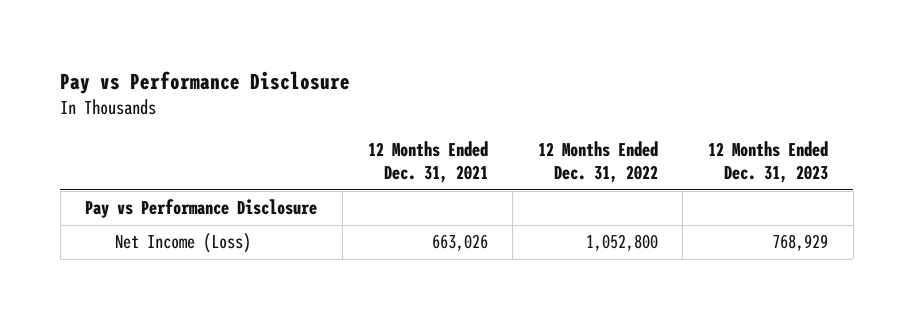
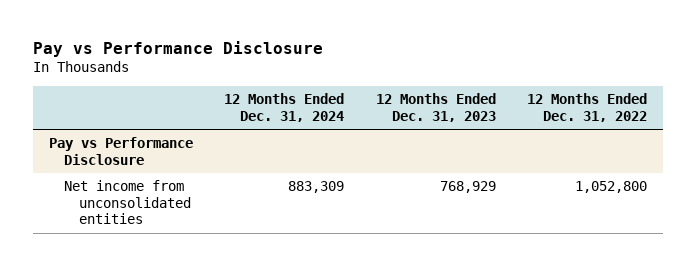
[367,141,488,184] 12 Months Ended Dec. 31, 2021 -> none
none -> [224,93,345,122] 12 Months Ended Dec. 31, 2024
[115,233,252,254] Net Income (Loss) -> [63,180,192,225] Net income from unconsolidated entities

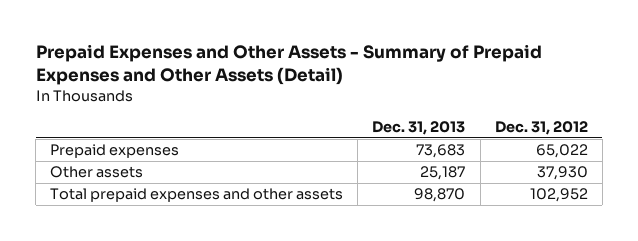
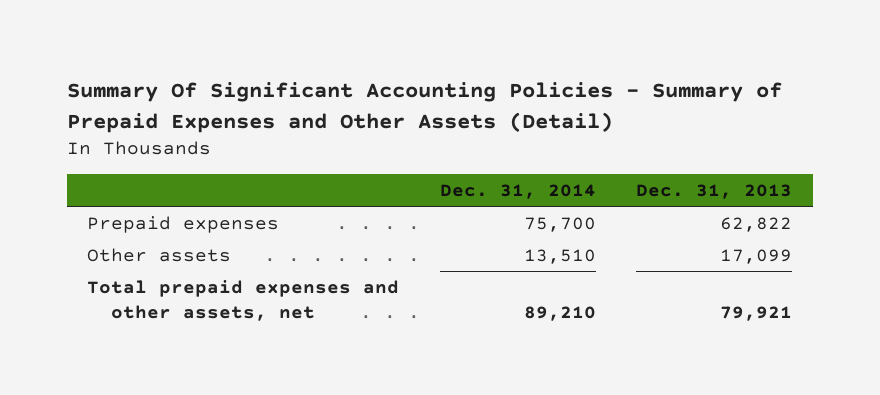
[35,44,542,86] Prepaid Expenses and Other Assets - Summary of Prepaid Expenses and Other Assets (Detail) -> [67,82,783,133] Summary Of Significant Accounting Policies - Summary of Prepaid Expenses and Other Assets (Detail)
[494,120,588,135] Dec. 31, 2012 -> none
none -> [439,183,596,199] Dec. 31, 2014
[416,144,466,159] 73,683 -> [720,216,793,232] 62,822
[420,166,466,181] 25,187 -> [720,248,793,264] 17,099
[50,188,344,203] Total prepaid expenses and other assets -> [87,279,400,321] Total prepaid expenses and other assets, net
[414,188,466,203] 98,870 -> [720,305,793,321] 79,921

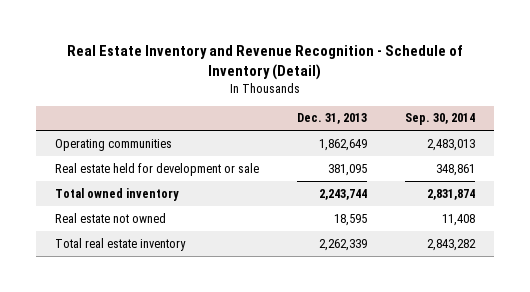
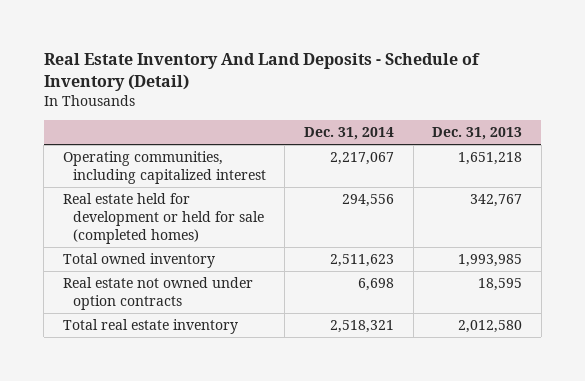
[66,44,463,80] Real Estate Inventory and Revenue Recognition - Schedule of Inventory (Detail) -> [43,53,480,92] Real Estate Inventory And Land Deposits - Schedule of Inventory (Detail)
[404,113,475,126] Sep. 30, 2014 -> none
none -> [304,127,395,141] Dec. 31, 2014
[55,138,173,151] Operating communities -> [62,151,266,185] Operating communities, including capitalized interest
[318,138,367,151] 1,862,649 -> [458,152,523,166] 1,651,218
[55,162,260,176] Real estate held for development or sale -> [62,193,264,245] Real estate held for development or held for sale (completed homes)
[327,163,367,176] 381,095 -> [470,194,523,208] 342,767
[318,188,367,200] 2,243,744 -> [458,254,523,268] 1,993,985
[55,212,167,223] Real estate not owned -> [62,277,253,311] Real estate not owned under option contracts
[318,238,367,251] 2,262,339 -> [458,320,523,334] 2,012,580

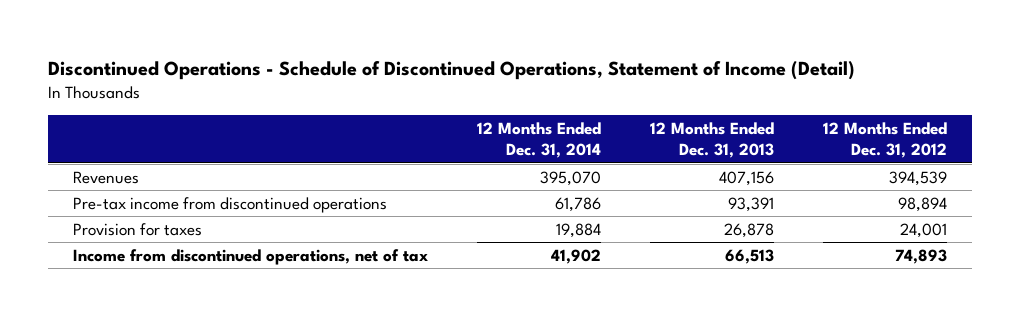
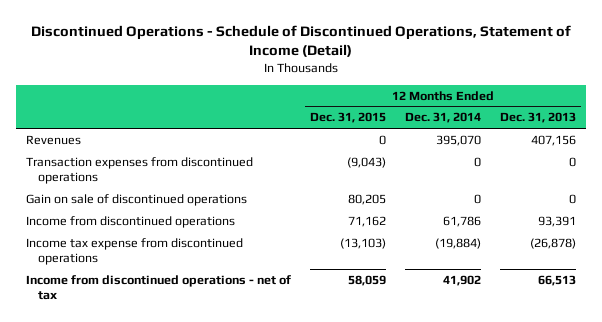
[823,121,948,159] 12 Months Ended Dec. 31, 2012 -> none
none -> [310,112,387,124] Dec. 31, 2015
[72,222,202,236] Provision for taxes -> none
none -> [25,156,253,185] Transaction expenses from discontinued operations
none -> [25,193,247,206] Gain on sale of discontinued operations
[72,196,387,213] Pre-tax income from discontinued operations -> [25,215,235,228] Income from discontinued operations
none -> [25,237,243,266] Income tax expense from discontinued operations
[72,248,428,265] Income from discontinued operations, net of tax -> [25,274,291,301] Income from discontinued operations - net of tax

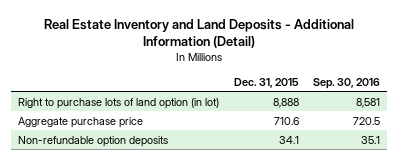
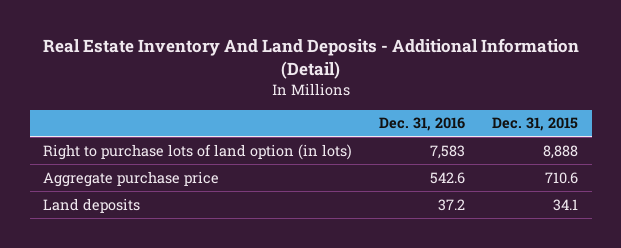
[44,18,355,48] Real Estate Inventory and Land Deposits - Additional Information (Detail) -> [42,38,579,80] Real Estate Inventory And Land Deposits - Additional Information (Detail)
[312,77,380,89] Sep. 30, 2016 -> none
none -> [379,117,466,132] Dec. 31, 2016
[18,97,220,109] Right to purchase lots of land option (in lot) -> [43,143,353,160] Right to purchase lots of land option (in lots)
[18,135,169,147] Non-refundable option deposits -> [43,197,141,213] Land deposits

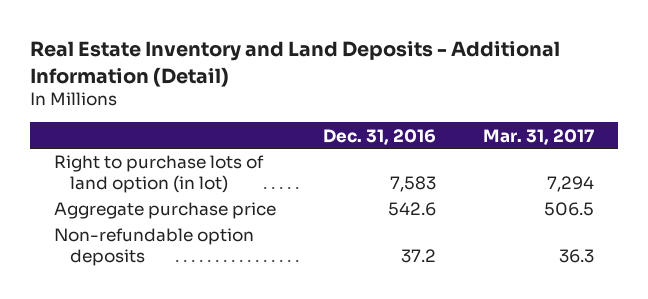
[42,38,579,80] Real Estate Inventory And Land Deposits - Additional Information (Detail) -> [30,41,561,87] Real Estate Inventory and Land Deposits - Additional Information (Detail)
[492,117,579,132] Dec. 31, 2015 -> none
none -> [483,128,595,145] Mar. 31, 2017
[43,143,353,160] Right to purchase lots of land option (in lots) -> [53,155,264,194] Right to purchase lots of land option (in lot)
[43,197,141,213] Land deposits -> [53,228,254,267] Non-refundable option deposits

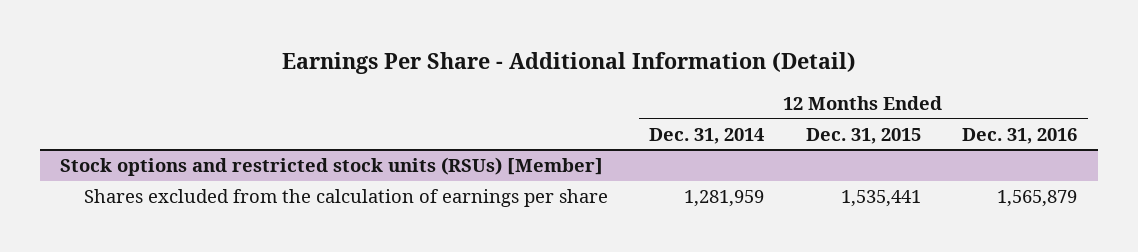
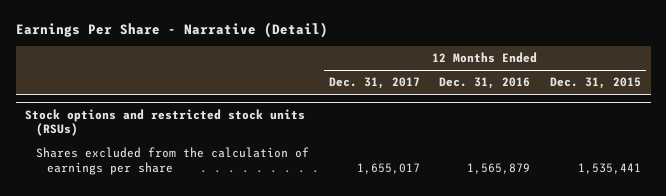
[281,51,856,74] Earnings Per Share - Additional Information (Detail) -> [15,21,328,38] Earnings Per Share - Narrative (Detail)
[649,127,765,144] Dec. 31, 2014 -> none
none -> [328,77,420,90] Dec. 31, 2017
[60,157,604,177] Stock options and restricted stock units (RSUs) [Member] -> [25,108,306,137] Stock options and restricted stock units (RSUs)

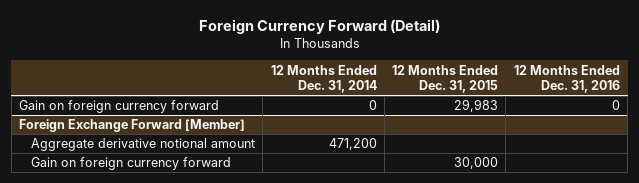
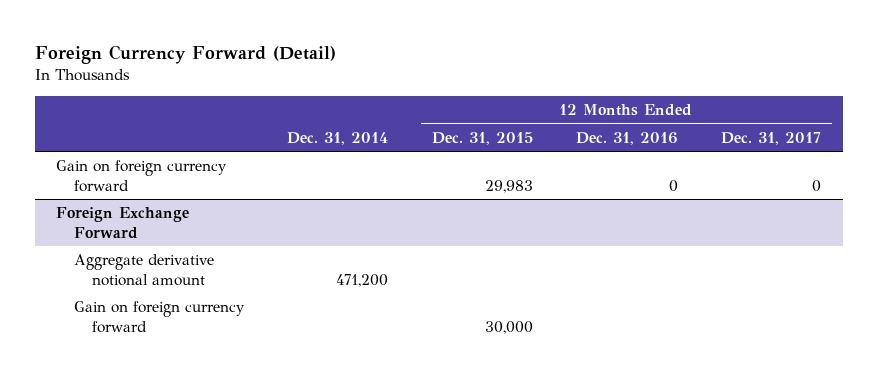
[270,64,377,93] 12 Months Ended Dec. 31, 2014 -> none
none -> [287,131,389,145] Dec. 31, 2014
none -> [721,131,822,145] Dec. 31, 2017
[19,119,246,133] Foreign Exchange Forward [Member] -> [56,207,190,239] Foreign Exchange Forward

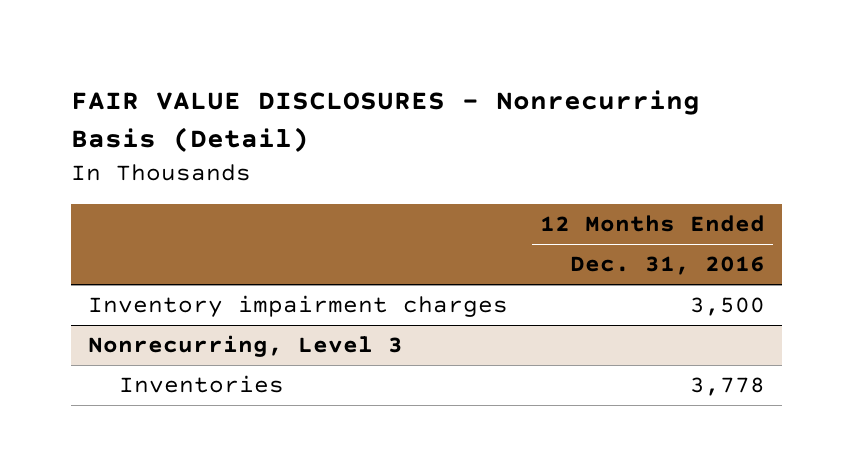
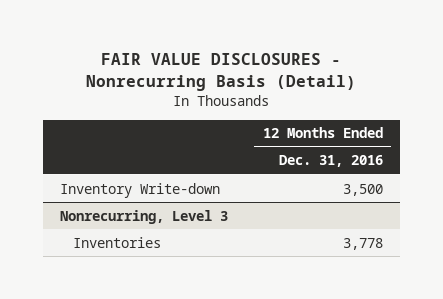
[87,295,508,318] Inventory impairment charges -> [60,182,221,198] Inventory Write-down

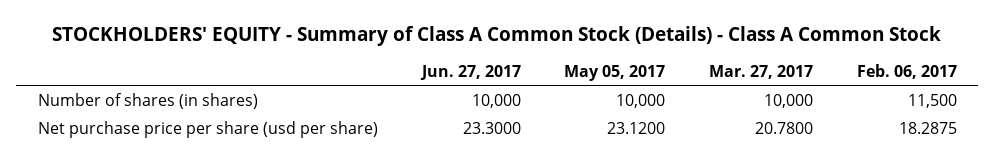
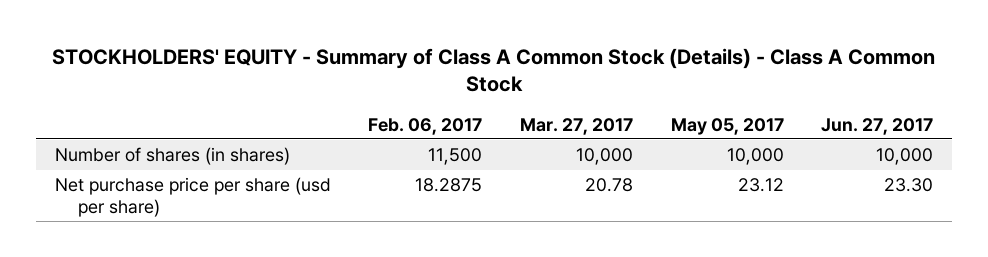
[462,121,521,134] 23.3000 -> [884,178,934,193] 23.30
[607,121,666,134] 23.1200 -> [737,178,784,193] 23.12
[754,121,813,134] 20.7800 -> [585,178,634,193] 20.78

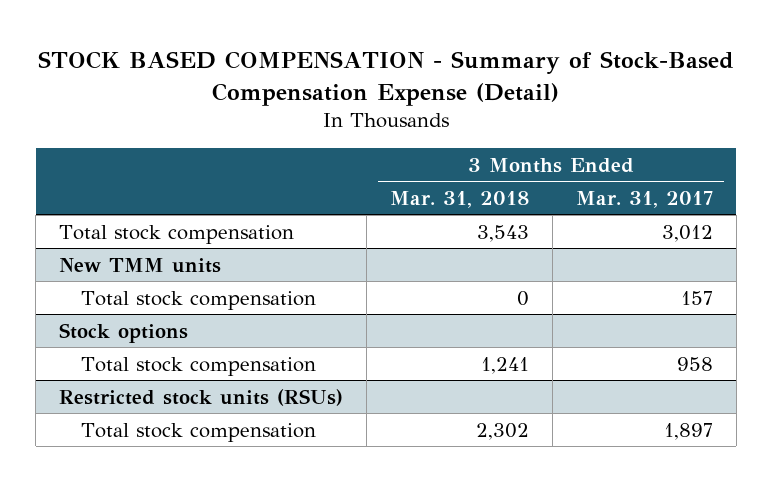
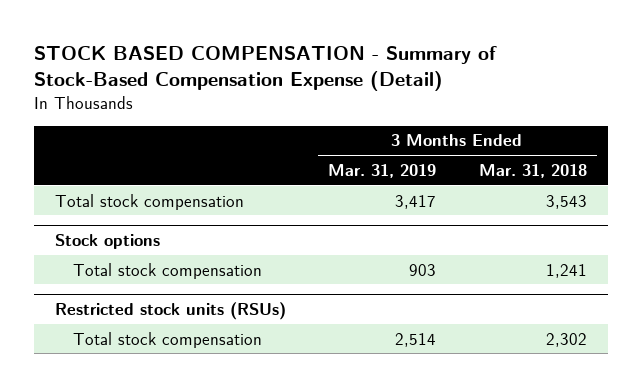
[575,190,713,208] Mar. 31, 2017 -> none
none -> [328,163,437,178] Mar. 31, 2019
[58,257,221,273] New TMM units -> none
[80,290,316,310] Total stock compensation -> none

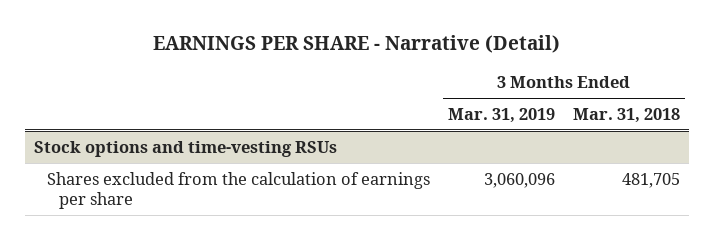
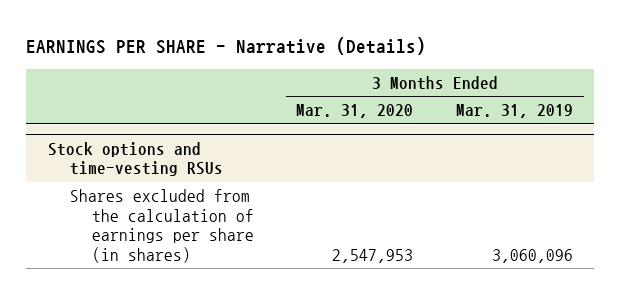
[153,34,561,53] EARNINGS PER SHARE - Narrative (Detail) -> [26,37,427,56] EARNINGS PER SHARE - Narrative (Details)
[573,107,681,123] Mar. 31, 2018 -> none
none -> [296,104,414,119] Mar. 31, 2020
[46,171,430,209] Shares excluded from the calculation of earnings per share -> [69,189,254,263] Shares excluded from the calculation of earnings per share (in shares)

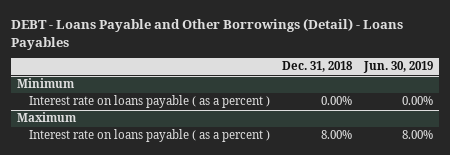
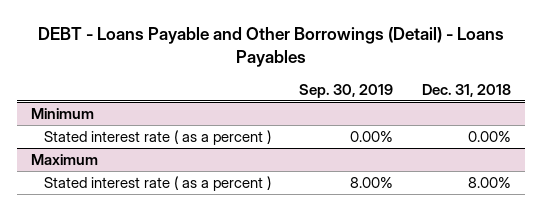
[362,61,433,74] Jun. 30, 2019 -> none
none -> [299,83,394,98] Sep. 30, 2019
[29,95,271,109] Interest rate on loans payable ( as a percent ) -> [44,129,272,145] Stated interest rate ( as a percent )
[29,129,271,143] Interest rate on loans payable ( as a percent ) -> [44,175,272,191] Stated interest rate ( as a percent )

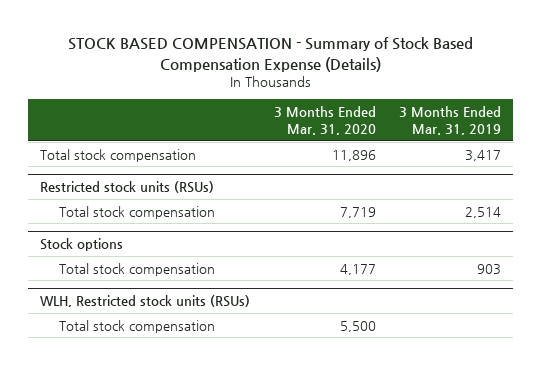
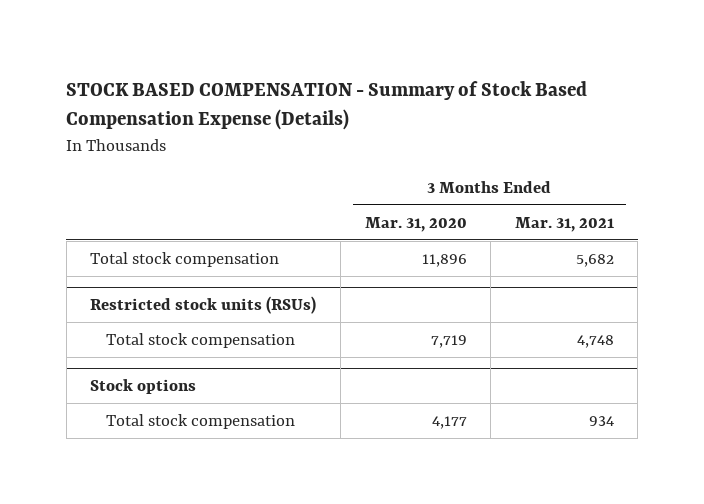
[399,106,502,136] 3 Months Ended Mar. 31, 2019 -> none
none -> [514,216,614,232] Mar. 31, 2021
[39,295,250,308] WLH, Restricted stock units (RSUs) -> none
[59,319,216,333] Total stock compensation -> none

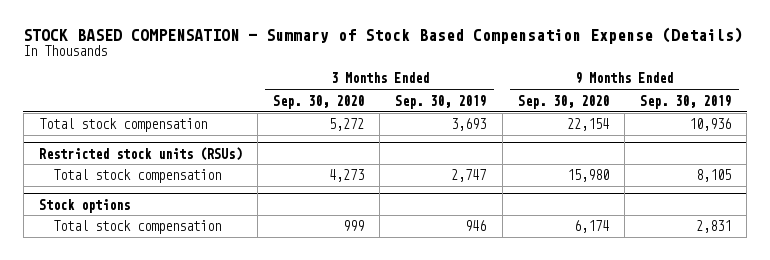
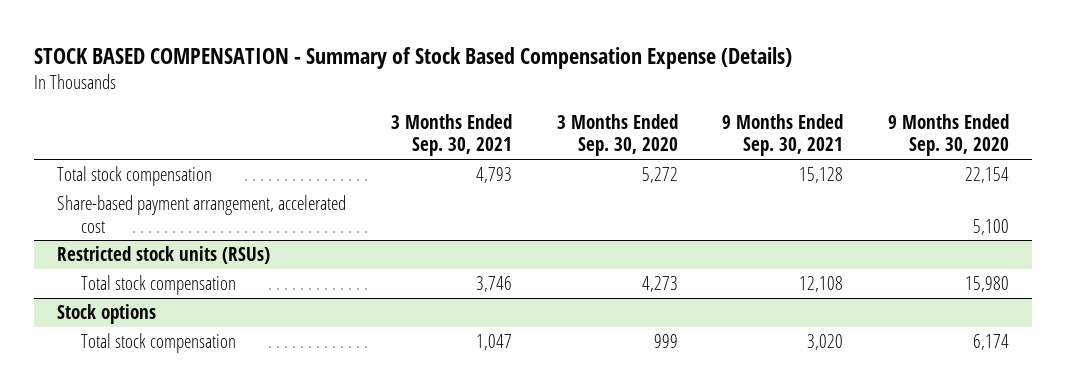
[395,94,487,109] Sep. 30, 2019 -> none
[639,94,731,109] Sep. 30, 2019 -> none
none -> [390,113,512,157] 3 Months Ended Sep. 30, 2021
none -> [722,113,844,157] 9 Months Ended Sep. 30, 2021
none -> [56,195,346,233] Share-based payment arrangement, accelerated cost

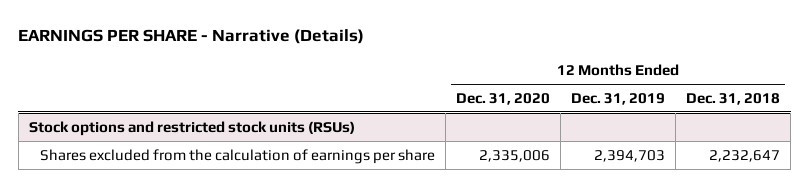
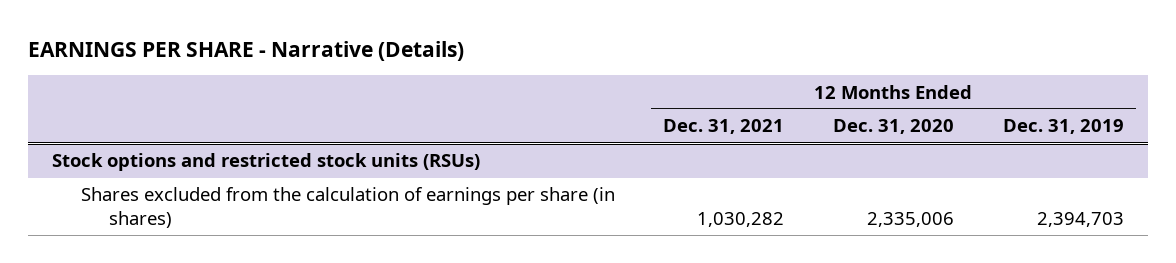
[685,92,780,105] Dec. 31, 2018 -> none
none -> [663,119,785,135] Dec. 31, 2021
[39,148,435,164] Shares excluded from the calculation of earnings per share -> [80,187,615,228] Shares excluded from the calculation of earnings per share (in shares)

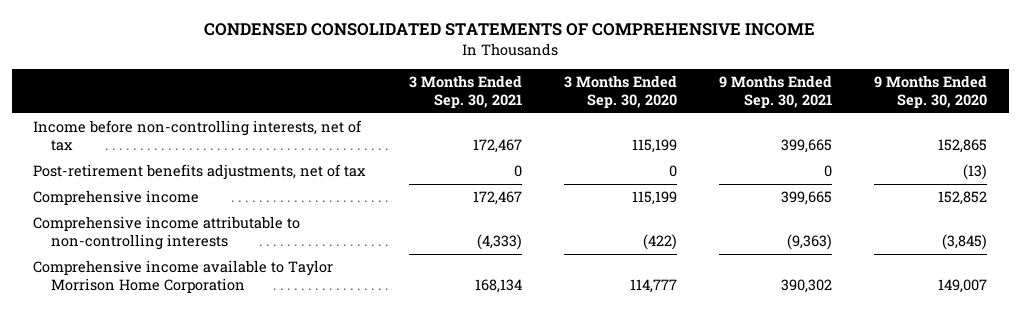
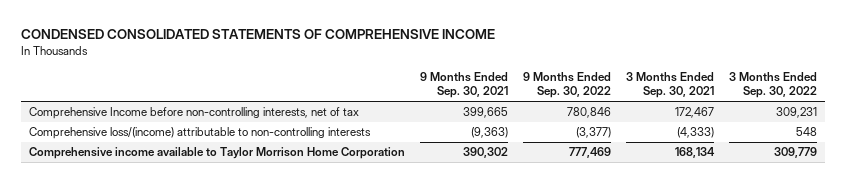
[563,75,677,109] 3 Months Ended Sep. 30, 2020 -> none
[874,75,988,109] 9 Months Ended Sep. 30, 2020 -> none
none -> [523,71,612,99] 9 Months Ended Sep. 30, 2022
none -> [729,71,818,99] 3 Months Ended Sep. 30, 2022
[33,164,367,181] Post-retirement benefits adjustments, net of tax -> none
[33,190,200,206] Comprehensive income -> none
[33,120,363,152] Income before non-controlling interests, net of tax -> [28,107,359,120] Comprehensive Income before non-controlling interests, net of tax
[33,216,301,251] Comprehensive income attributable to non-controlling interests -> [28,127,371,140] Comprehensive loss/(income) attributable to non-controlling interests

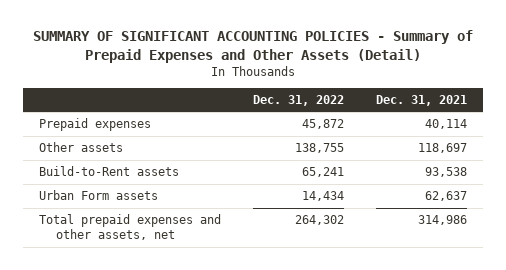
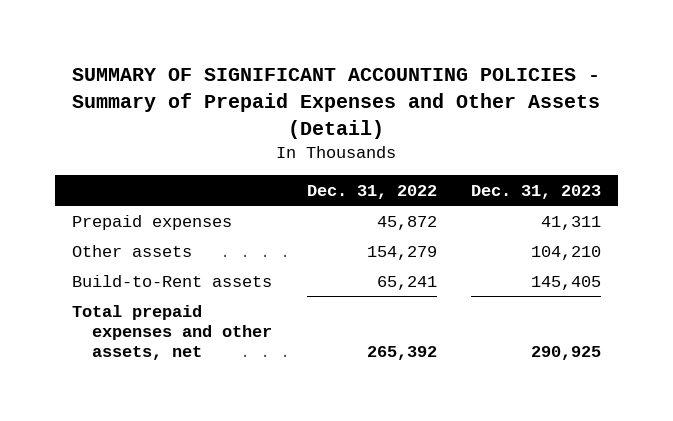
[376,94,468,106] Dec. 31, 2021 -> none
none -> [471,185,602,200] Dec. 31, 2023
[295,143,345,154] 138,755 -> [366,245,437,260] 154,279
[39,190,159,201] Urban Form assets -> none
[295,215,345,226] 264,302 -> [366,345,437,360] 265,392

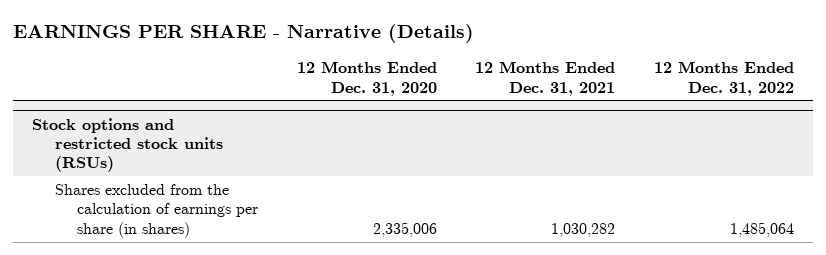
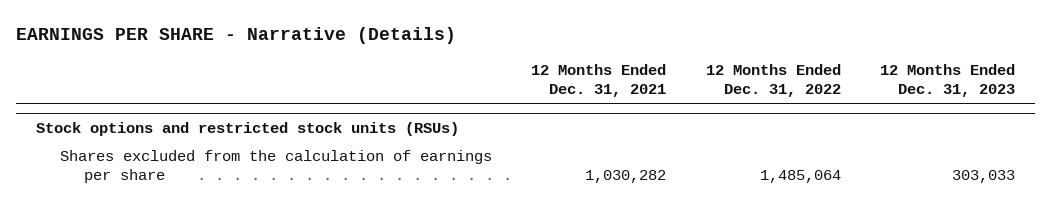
[296,61,437,96] 12 Months Ended Dec. 31, 2020 -> none
none -> [880,64,1016,98] 12 Months Ended Dec. 31, 2023
[54,184,259,238] Shares excluded from the calculation of earnings per share (in shares) -> [60,150,493,184] Shares excluded from the calculation of earnings per share

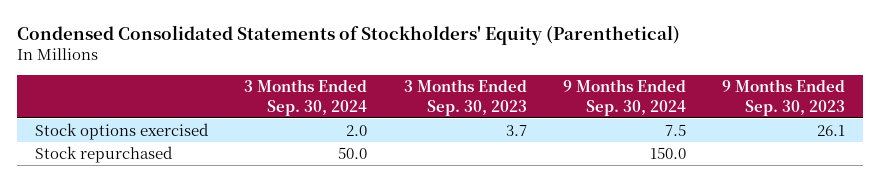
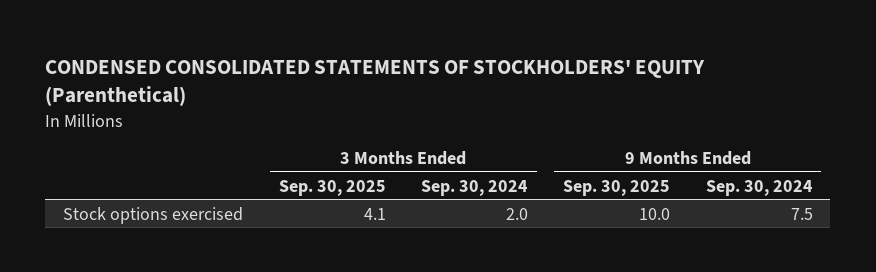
[16,25,680,46] Condensed Consolidated Statements of Stockholders' Equity (Parenthetical) -> [45,59,706,107] CONDENSED CONSOLIDATED STATEMENTS OF STOCKHOLDERS' EQUITY (Parenthetical)
[403,79,527,116] 3 Months Ended Sep. 30, 2023 -> none
[722,79,846,116] 9 Months Ended Sep. 30, 2023 -> none
none -> [278,179,386,196] Sep. 30, 2025
none -> [563,179,671,196] Sep. 30, 2025
[35,146,174,164] Stock repurchased -> none

